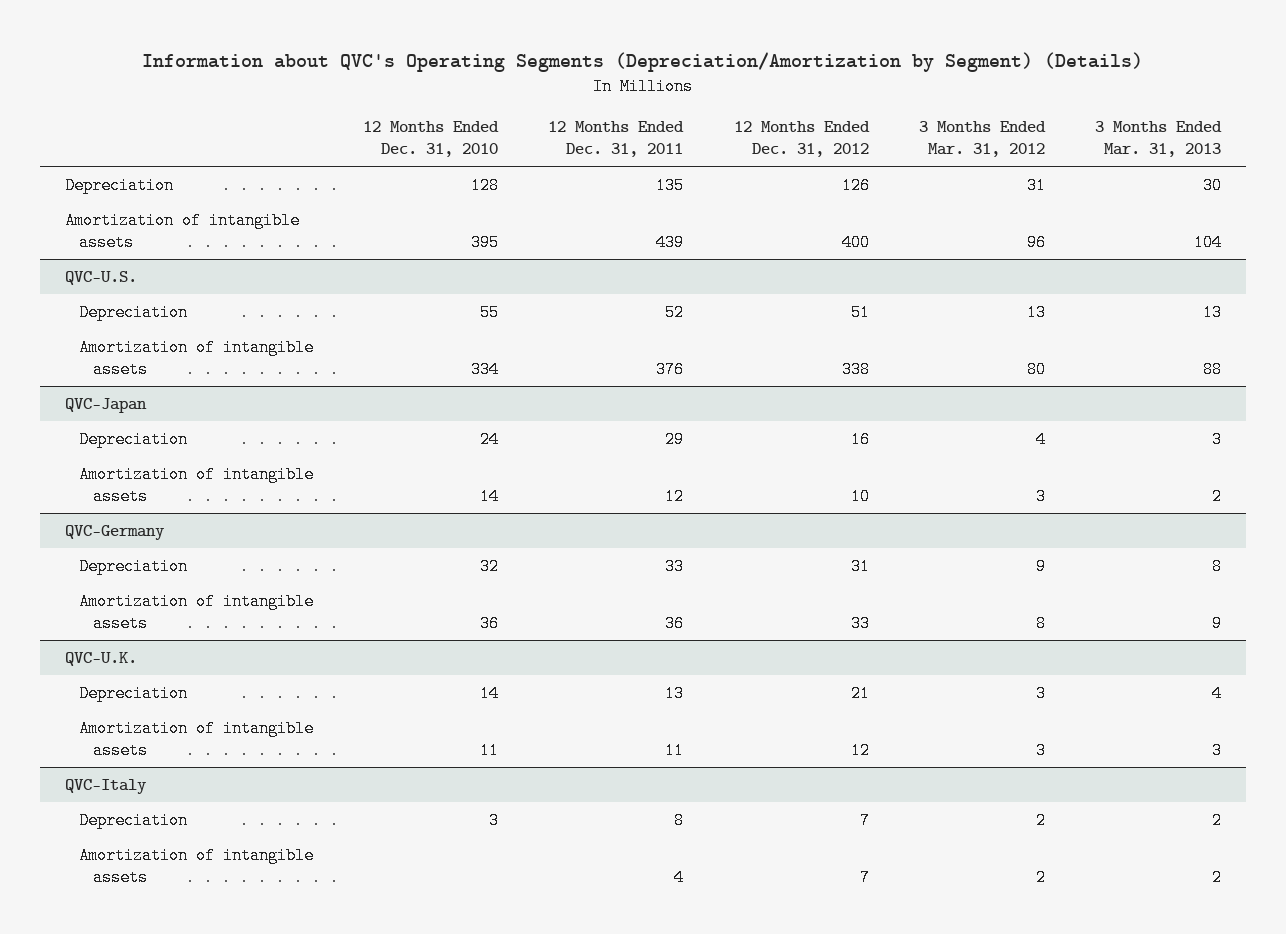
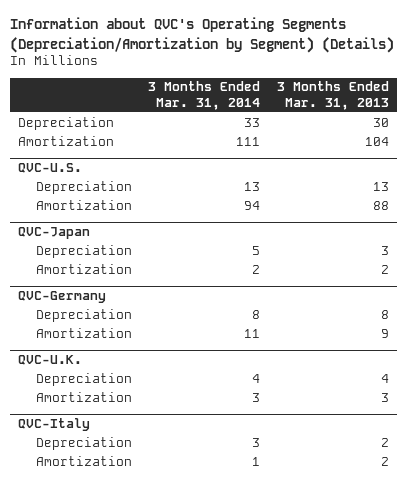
[363,121,500,158] 12 Months Ended Dec. 31, 2010 -> none
[548,121,685,158] 12 Months Ended Dec. 31, 2011 -> none
[733,121,870,158] 12 Months Ended Dec. 31, 2012 -> none
[918,121,1046,158] 3 Months Ended Mar. 31, 2012 -> none
none -> [148,81,261,111] 3 Months Ended Mar. 31, 2014
[64,211,300,251] Amortization of intangible assets -> [18,135,115,146] Amortization
[79,338,315,378] Amortization of intangible assets -> [36,199,133,210] Amortization
[79,465,315,505] Amortization of intangible assets -> [36,263,133,274] Amortization
[79,592,315,632] Amortization of intangible assets -> [36,327,133,338] Amortization
[79,719,315,759] Amortization of intangible assets -> [36,391,133,402] Amortization
[79,846,315,886] Amortization of intangible assets -> [36,455,133,466] Amortization

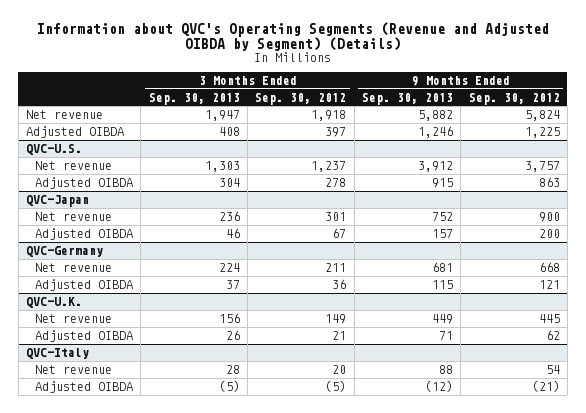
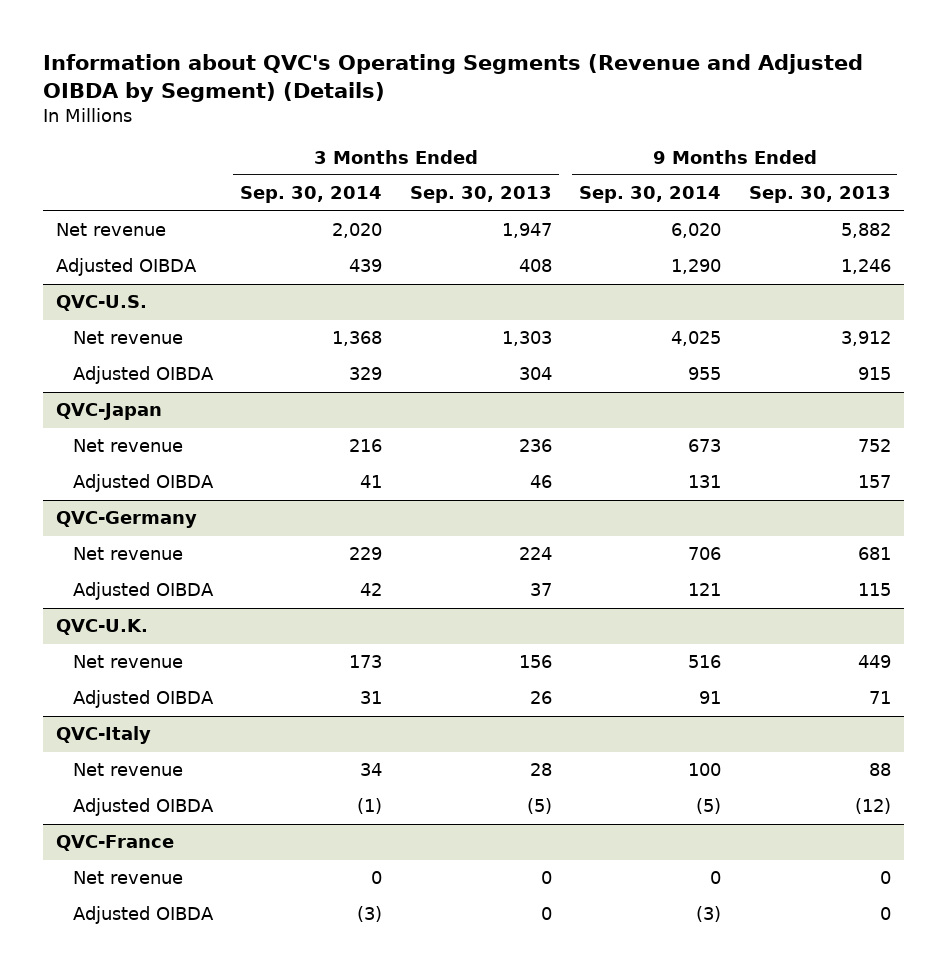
[255,92,347,105] Sep. 30, 2012 -> none
[468,92,560,105] Sep. 30, 2012 -> none
none -> [240,186,383,204] Sep. 30, 2014
none -> [579,186,722,204] Sep. 30, 2014
none -> [56,835,175,852] QVC-France
none -> [72,871,183,885] Net revenue
none -> [72,906,214,925] Adjusted OIBDA

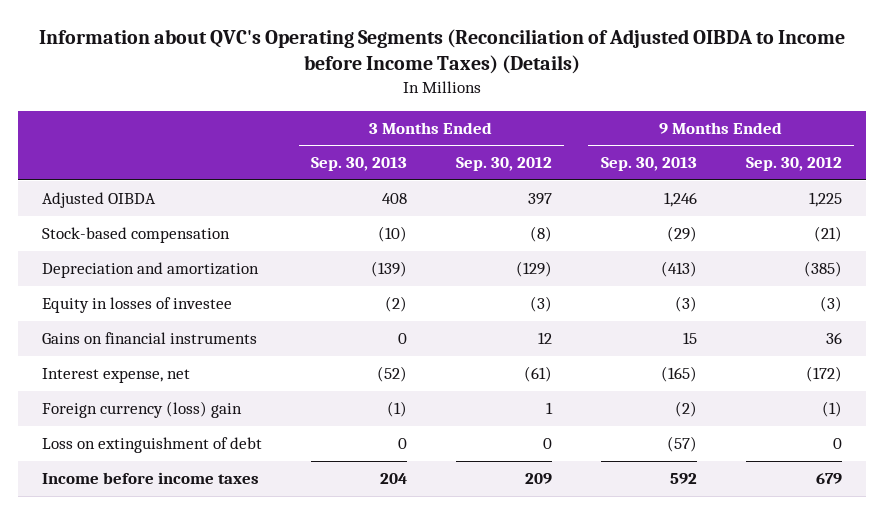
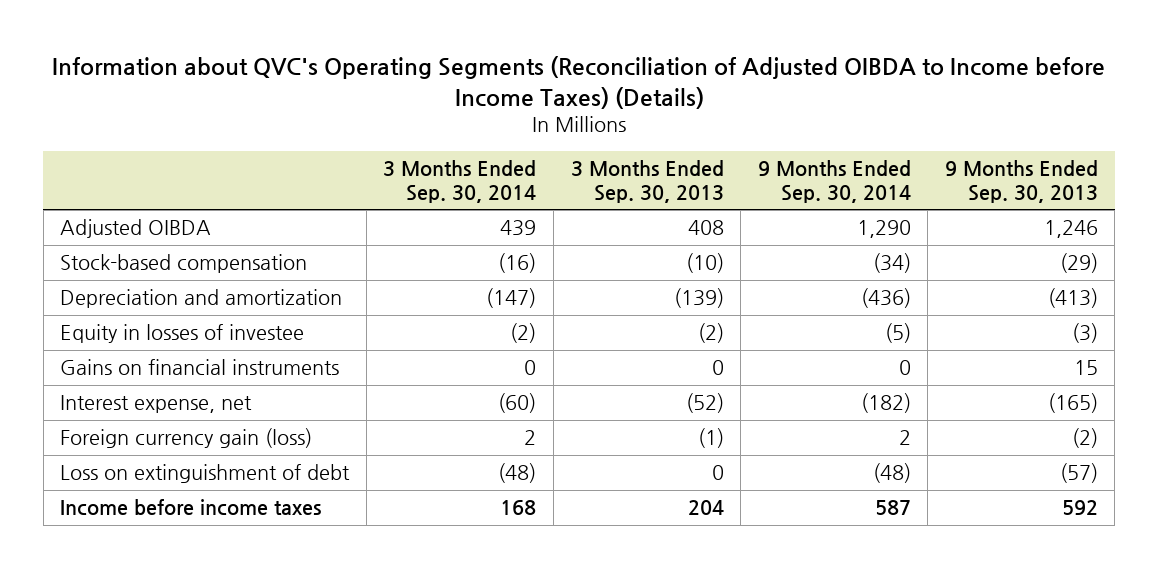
[455,157,552,172] Sep. 30, 2012 -> none
[745,157,842,172] Sep. 30, 2012 -> none
none -> [383,160,537,203] 3 Months Ended Sep. 30, 2014
none -> [757,160,911,203] 9 Months Ended Sep. 30, 2014
[42,401,243,419] Foreign currency (loss) gain -> [60,428,313,449] Foreign currency gain (loss)

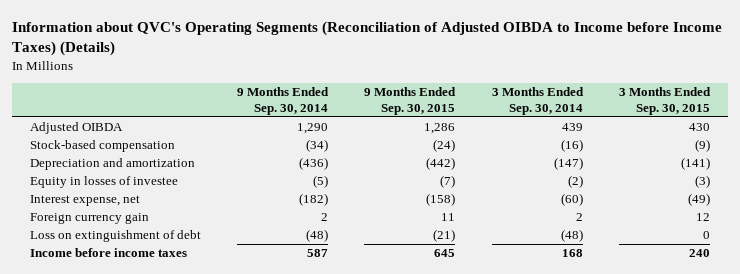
[570,160,724,203] 3 Months Ended Sep. 30, 2013 -> none
[944,160,1098,203] 9 Months Ended Sep. 30, 2013 -> none
none -> [364,87,457,115] 9 Months Ended Sep. 30, 2015
none -> [618,87,711,115] 3 Months Ended Sep. 30, 2015
[60,359,340,376] Gains on financial instruments -> none
[60,428,313,449] Foreign currency gain (loss) -> [30,213,150,225] Foreign currency gain

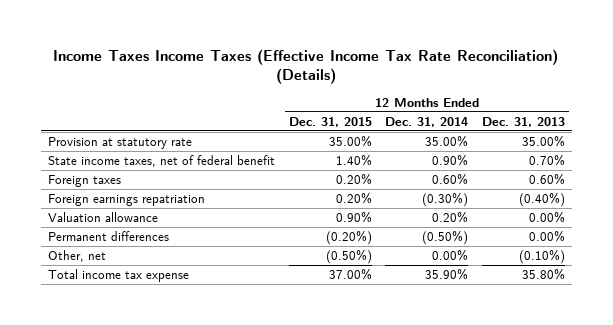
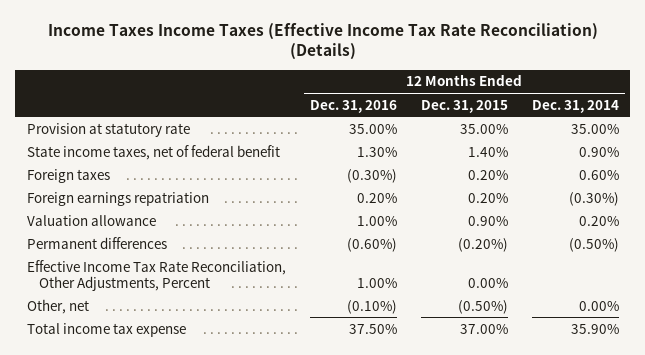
[482,116,566,127] Dec. 31, 2013 -> none
none -> [309,99,397,113] Dec. 31, 2016
none -> [26,259,286,291] Effective Income Tax Rate Reconciliation, Other Adjustments, Percent

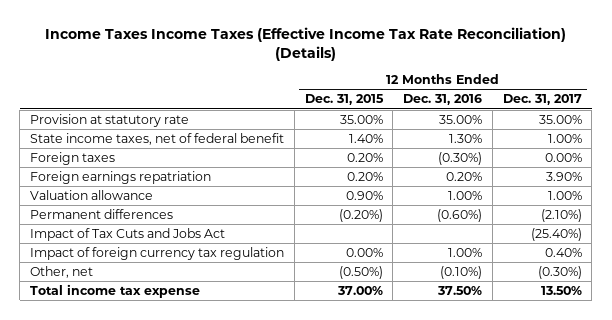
[531,99,619,113] Dec. 31, 2014 -> none
none -> [502,94,582,106] Dec. 31, 2017
none -> [30,227,226,241] Impact of Tax Cuts and Jobs Act
[26,259,286,291] Effective Income Tax Rate Reconciliation, Other Adjustments, Percent -> [30,246,285,260] Impact of foreign currency tax regulation

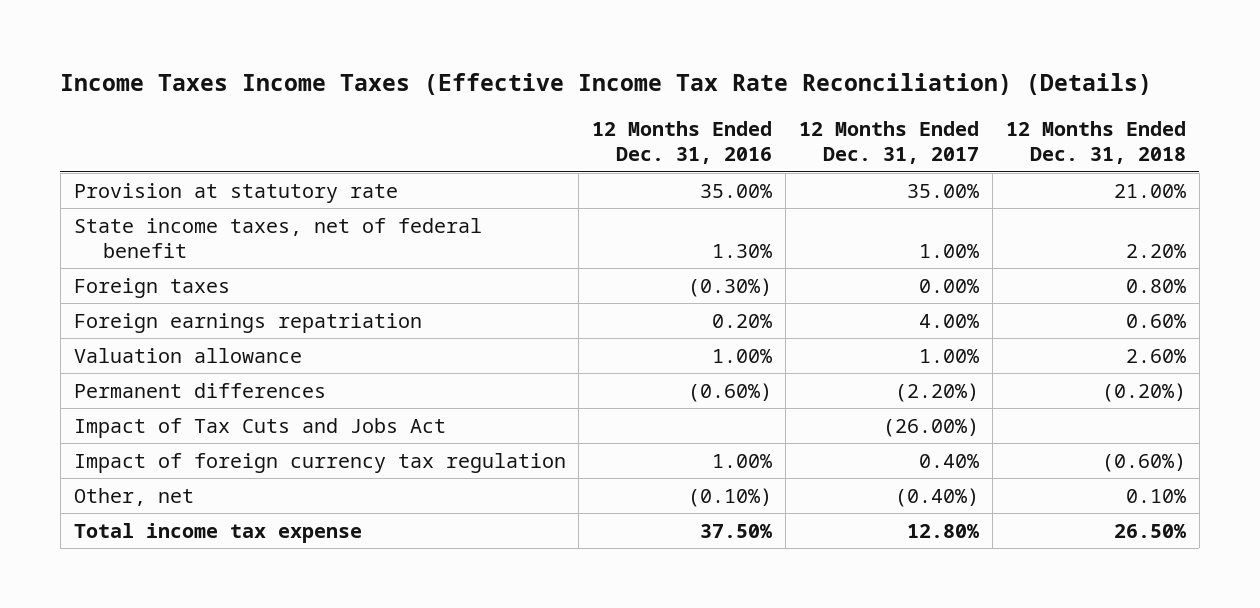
[304,94,384,106] Dec. 31, 2015 -> none
none -> [1005,121,1186,165] 12 Months Ended Dec. 31, 2018
[545,171,582,181] 3.90% -> [919,313,980,328] 4.00%
[540,208,582,222] (2.10%) -> [895,382,980,402] (2.20%)
[530,227,582,241] (25.40%) -> [883,417,980,437] (26.00%)
[537,265,582,279] (0.30%) -> [895,487,980,507] (0.40%)
[540,285,582,295] 13.50% -> [907,523,980,538] 12.80%

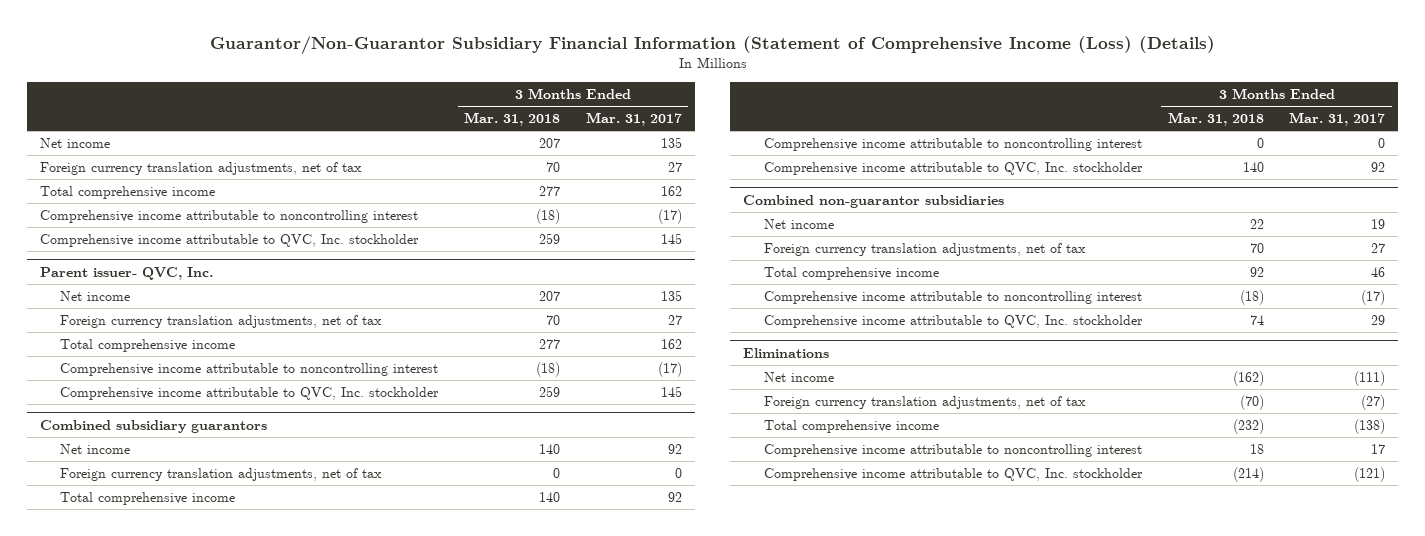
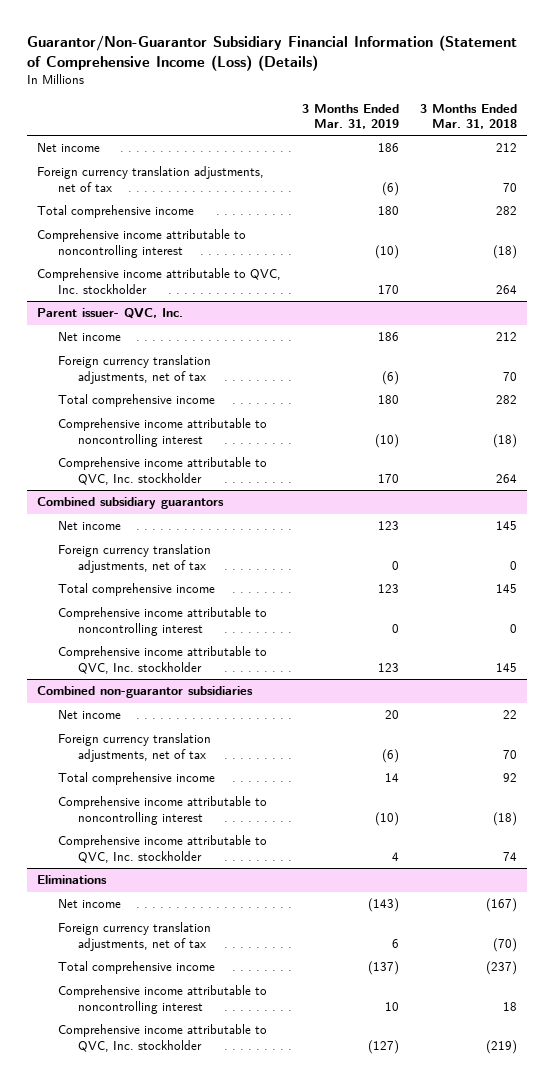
[585,112,682,127] Mar. 31, 2017 -> none
none -> [301,103,399,129] 3 Months Ended Mar. 31, 2019
[539,137,561,148] 207 -> [495,143,517,153] 212
[539,185,561,196] 277 -> [495,206,517,216] 282
[539,232,561,244] 259 -> [495,284,517,294] 264
[539,290,561,301] 207 -> [495,332,517,342] 212
[539,338,561,349] 277 -> [495,395,517,405] 282
[539,385,561,397] 259 -> [495,473,517,483] 264
[539,443,561,454] 140 -> [495,521,517,531] 145
[539,491,561,502] 140 -> [495,584,517,594] 145
[1242,161,1264,172] 140 -> [495,662,517,672] 145
[1232,370,1264,386] (162) -> [485,898,517,913] (167)
[1232,418,1264,434] (232) -> [485,961,517,976] (237)
[1232,466,1264,482] (214) -> [485,1039,517,1054] (219)

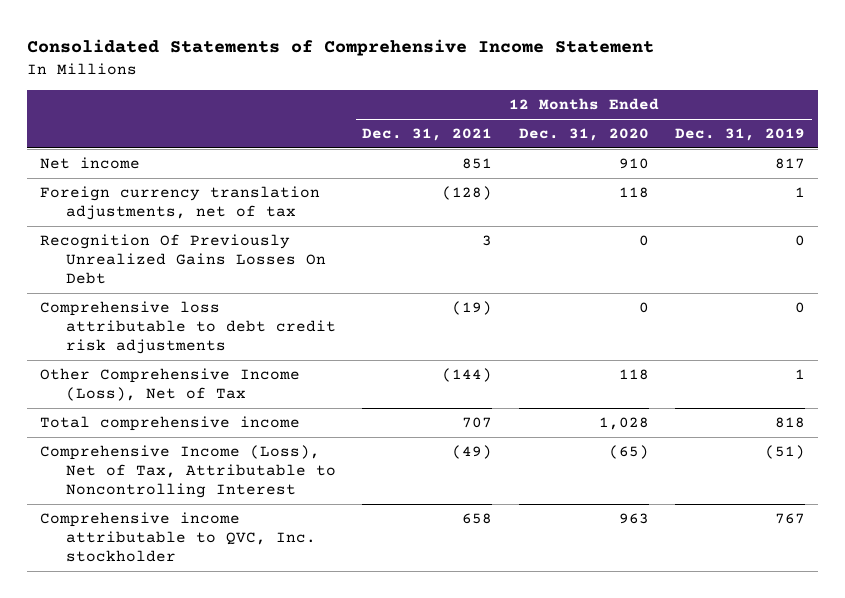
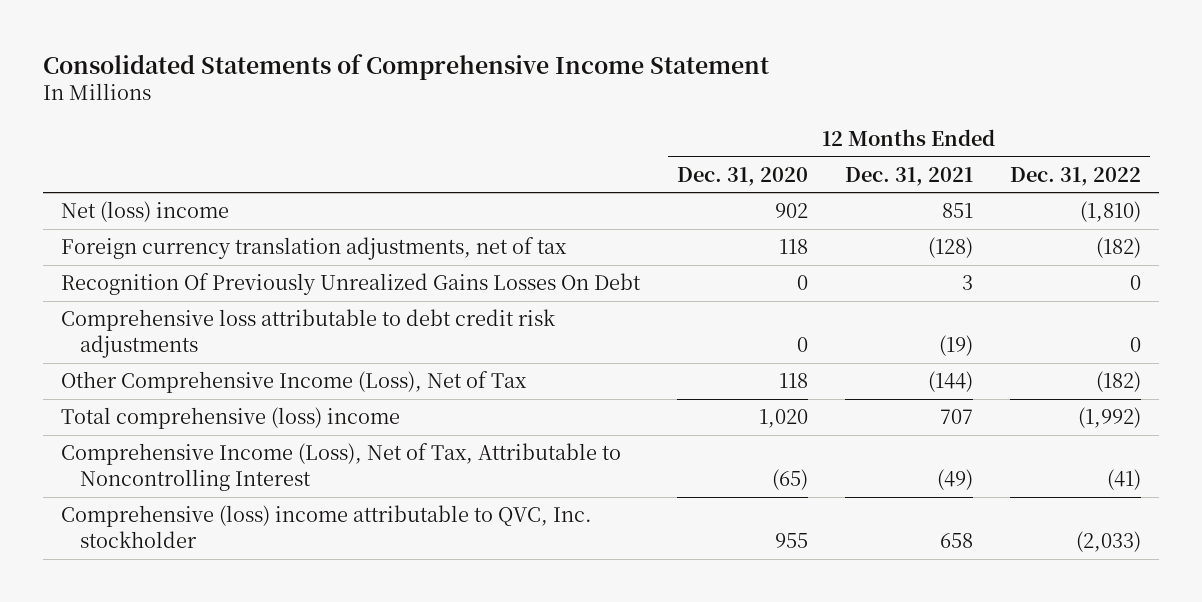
[674,128,805,142] Dec. 31, 2019 -> none
none -> [1009,166,1141,186] Dec. 31, 2022
[40,157,141,170] Net income -> [61,201,230,223] Net (loss) income
[618,158,649,170] 910 -> [774,203,808,219] 902
[40,416,301,432] Total comprehensive income -> [61,407,401,430] Total comprehensive (loss) income
[598,417,649,431] 1,028 -> [758,409,808,429] 1,020
[40,512,316,563] Comprehensive income attributable to QVC, Inc. stockholder -> [61,505,593,548] Comprehensive (loss) income attributable to QVC, Inc. stockholder
[618,513,649,525] 963 -> [774,532,808,548] 955

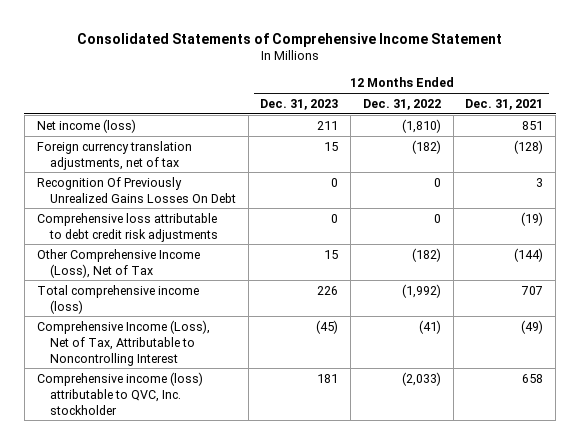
[676,166,808,186] Dec. 31, 2020 -> none
none -> [260,98,339,110] Dec. 31, 2023
[61,201,230,223] Net (loss) income -> [36,118,136,133] Net income (loss)
[61,407,401,430] Total comprehensive (loss) income -> [36,284,199,314] Total comprehensive income (loss)
[61,505,593,548] Comprehensive (loss) income attributable to QVC, Inc. stockholder -> [36,371,203,415] Comprehensive income (loss) attributable to QVC, Inc. stockholder

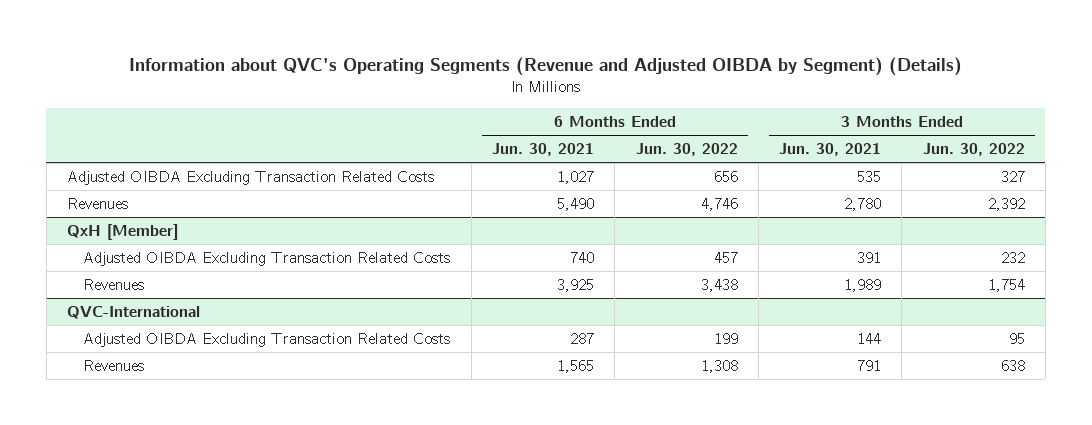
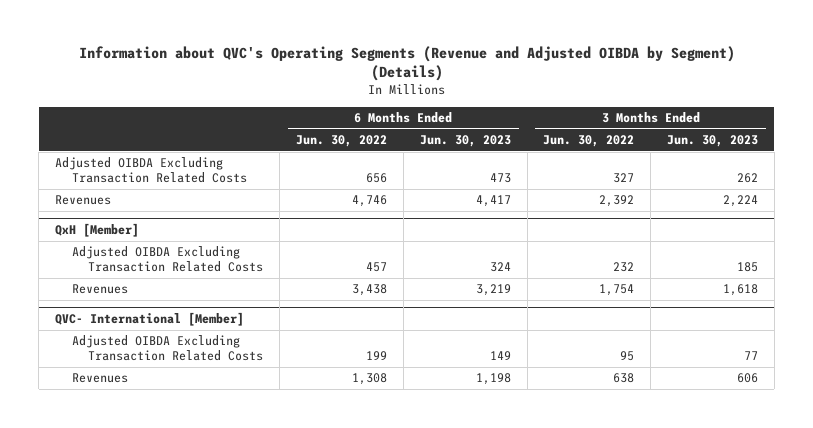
[491,143,594,157] Jun. 30, 2021 -> none
[779,143,882,157] Jun. 30, 2021 -> none
none -> [419,135,511,148] Jun. 30, 2023
none -> [667,135,759,148] Jun. 30, 2023
[67,306,201,320] QVC-International -> [54,311,244,326] QVC- International [Member]

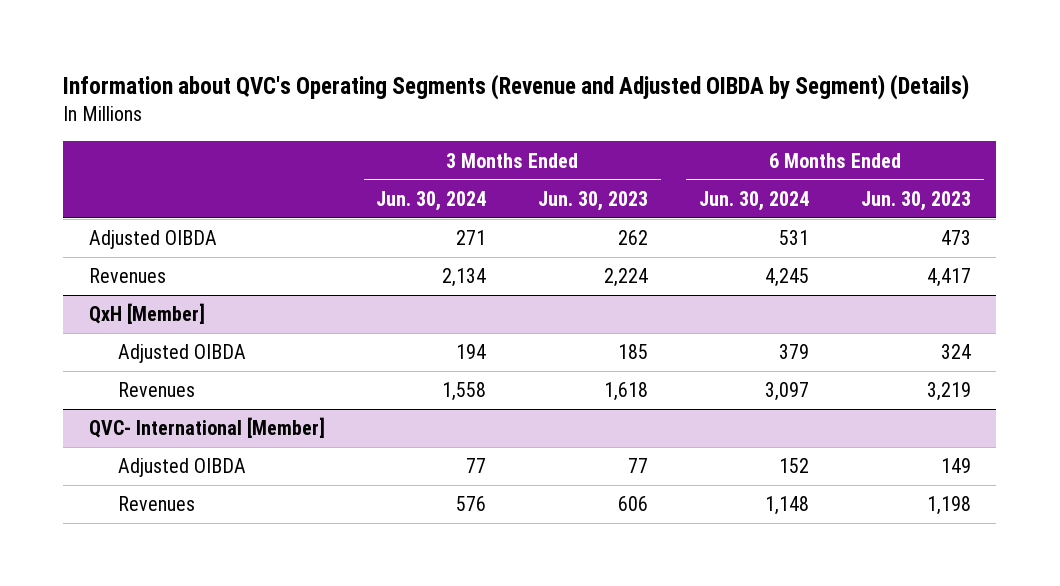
[295,135,387,148] Jun. 30, 2022 -> none
[543,135,635,148] Jun. 30, 2022 -> none
none -> [376,190,487,211] Jun. 30, 2024
none -> [699,190,810,211] Jun. 30, 2024
[54,157,247,184] Adjusted OIBDA Excluding Transaction Related Costs -> [88,230,217,250] Adjusted OIBDA
[71,246,264,273] Adjusted OIBDA Excluding Transaction Related Costs -> [118,344,247,364] Adjusted OIBDA
[71,335,264,362] Adjusted OIBDA Excluding Transaction Related Costs -> [118,458,247,478] Adjusted OIBDA

